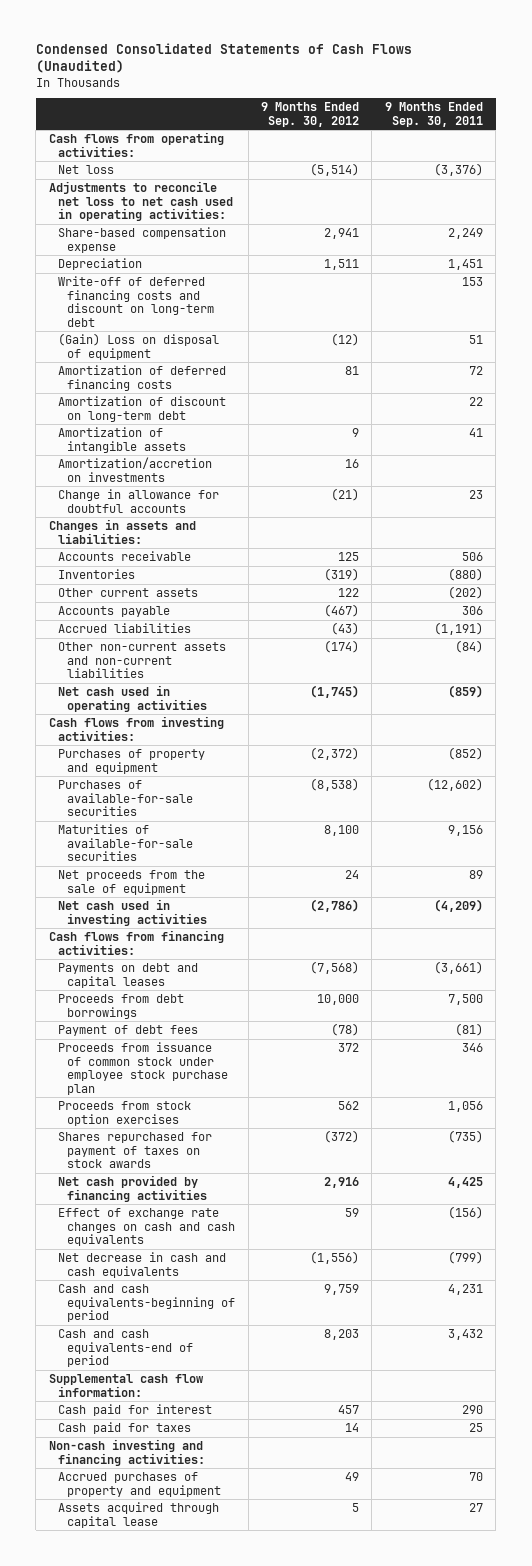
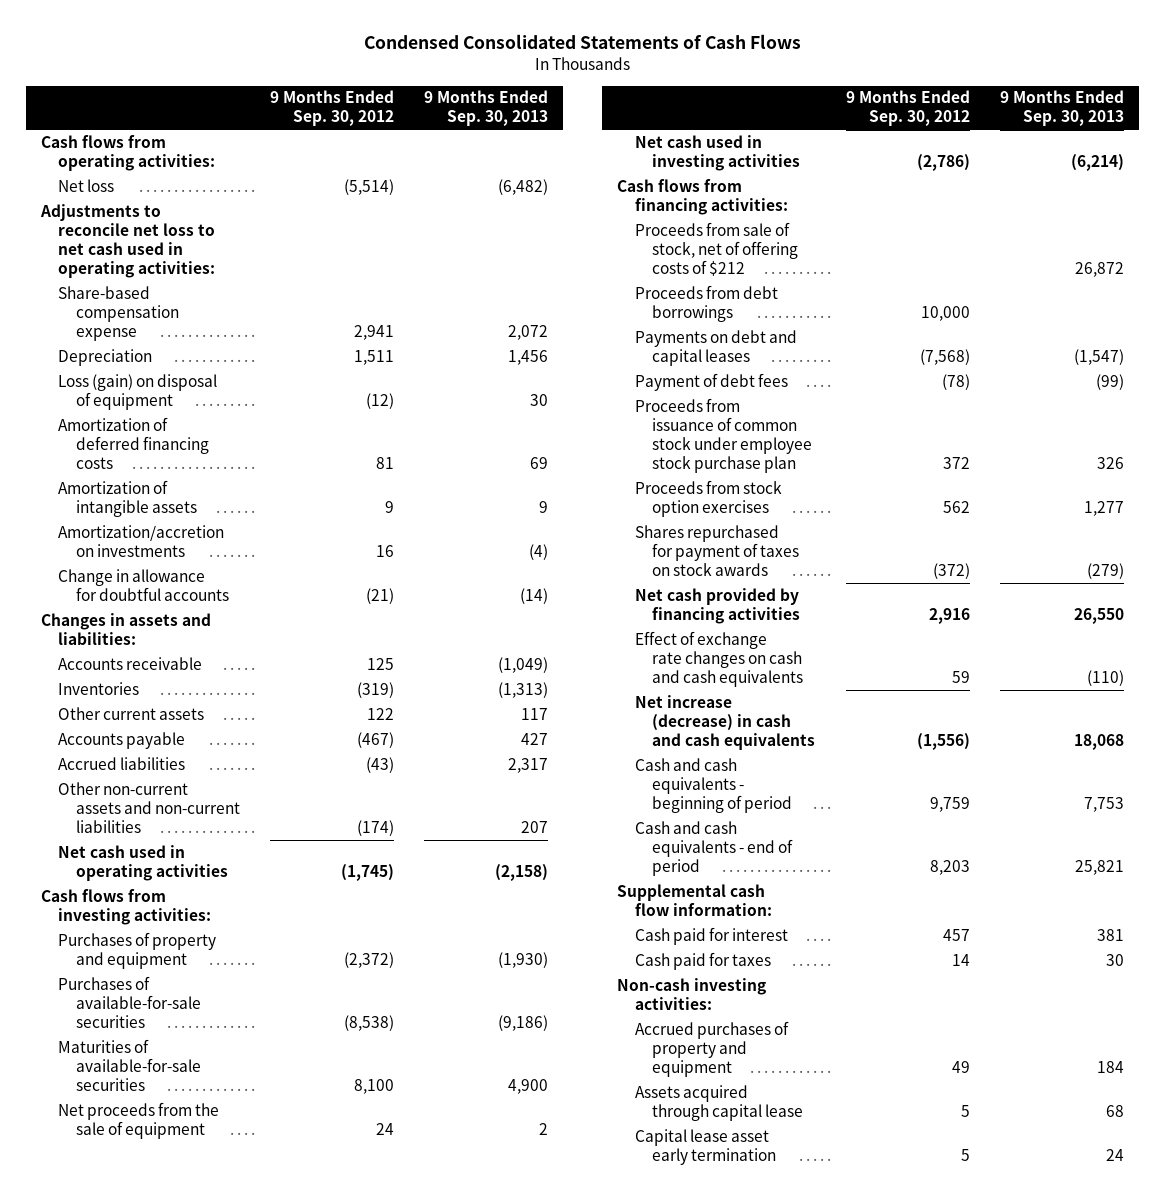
[35,42,412,74] Condensed Consolidated Statements of Cash Flows (Unaudited) -> [363,34,801,50] Condensed Consolidated Statements of Cash Flows
[384,102,483,127] 9 Months Ended Sep. 30, 2011 -> none
none -> [424,90,549,127] 9 Months Ended Sep. 30, 2013
[57,276,215,327] Write-off of deferred financing costs and discount on long-term debt -> none
[57,333,219,360] (Gain) Loss on disposal of equipment -> [58,373,218,410] Loss (gain) on disposal of equipment
[57,396,226,422] Amortization of discount on long-term debt -> none
none -> [634,221,799,276] Proceeds from sale of stock, net of offering costs of $212
[57,963,198,988] Payments on debt and capital leases -> [634,329,797,366] Payments on debt and capital leases
[57,1252,226,1278] Net decrease in cash and cash equivalents -> [634,694,816,750] Net increase (decrease) in cash and cash equivalents
[57,1284,236,1323] Cash and cash equivalents-beginning of period -> [634,757,793,813] Cash and cash equivalents - beginning of period
[57,1329,194,1368] Cash and cash equivalents-end of period -> [634,820,794,876] Cash and cash equivalents - end of period
[48,1439,205,1466] Non-cash investing and financing activities: -> [616,977,766,1010] Non-cash investing activities:
none -> [634,1128,777,1165] Capital lease asset early termination

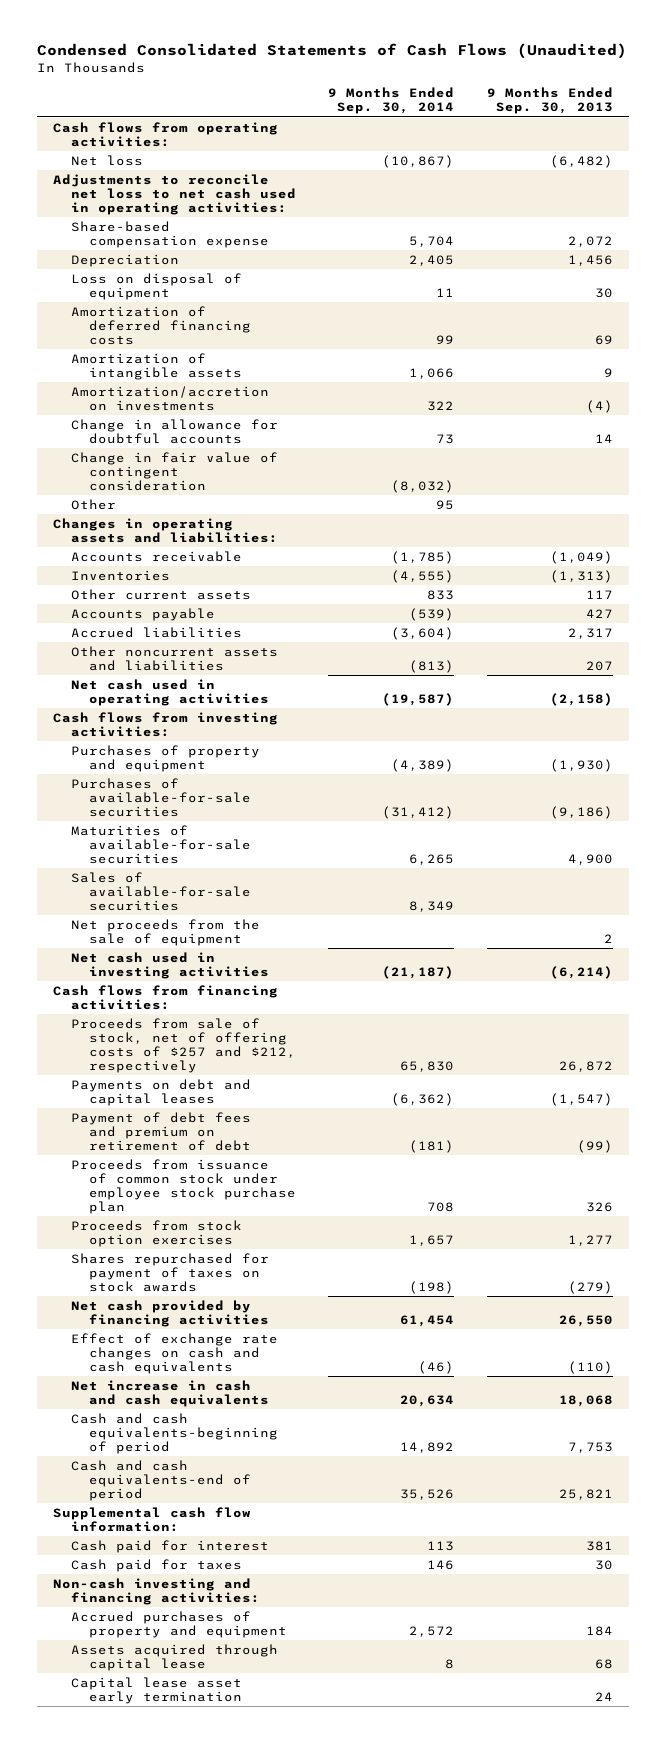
[363,34,801,50] Condensed Consolidated Statements of Cash Flows -> [36,43,627,60] Condensed Consolidated Statements of Cash Flows (Unaudited)
[270,90,395,127] 9 Months Ended Sep. 30, 2012 -> none
none -> [328,87,455,115] 9 Months Ended Sep. 30, 2014
[58,373,218,410] Loss (gain) on disposal of equipment -> [70,272,242,300] Loss on disposal of equipment
[520,587,549,604] (14) -> [594,433,613,443] 14
none -> [70,451,278,491] Change in fair value of contingent consideration
none -> [70,498,116,510] Other
[40,612,211,645] Changes in assets and liabilities: -> [52,517,278,543] Changes in operating assets and liabilities:
[58,781,241,833] Other non-current assets and non-current liabilities -> [70,645,278,671] Other noncurrent assets and liabilities
none -> [70,871,251,911] Sales of available-for-sale securities
[634,284,778,322] Proceeds from debt borrowings -> none
[634,221,799,276] Proceeds from sale of stock, net of offering costs of $212 -> [70,1017,296,1073] Proceeds from sale of stock, net of offering costs of $257 and $212, respectively
[634,372,788,391] Payment of debt fees -> [70,1111,251,1151] Payment of debt fees and premium on retirement of debt
[634,694,816,750] Net increase (decrease) in cash and cash equivalents -> [70,1379,269,1407] Net increase in cash and cash equivalents
[634,757,793,813] Cash and cash equivalents - beginning of period -> [70,1412,278,1454] Cash and cash equivalents-beginning of period
[634,820,794,876] Cash and cash equivalents - end of period -> [70,1459,251,1501] Cash and cash equivalents-end of period
[616,977,766,1010] Non-cash investing activities: -> [52,1577,260,1605] Non-cash investing and financing activities:

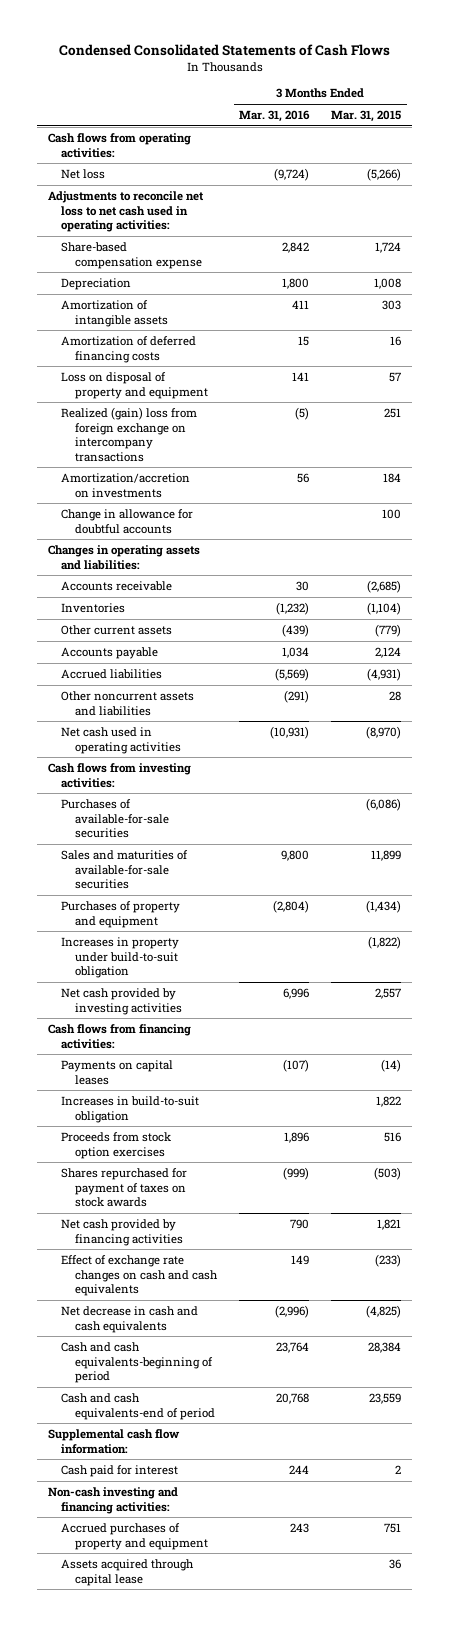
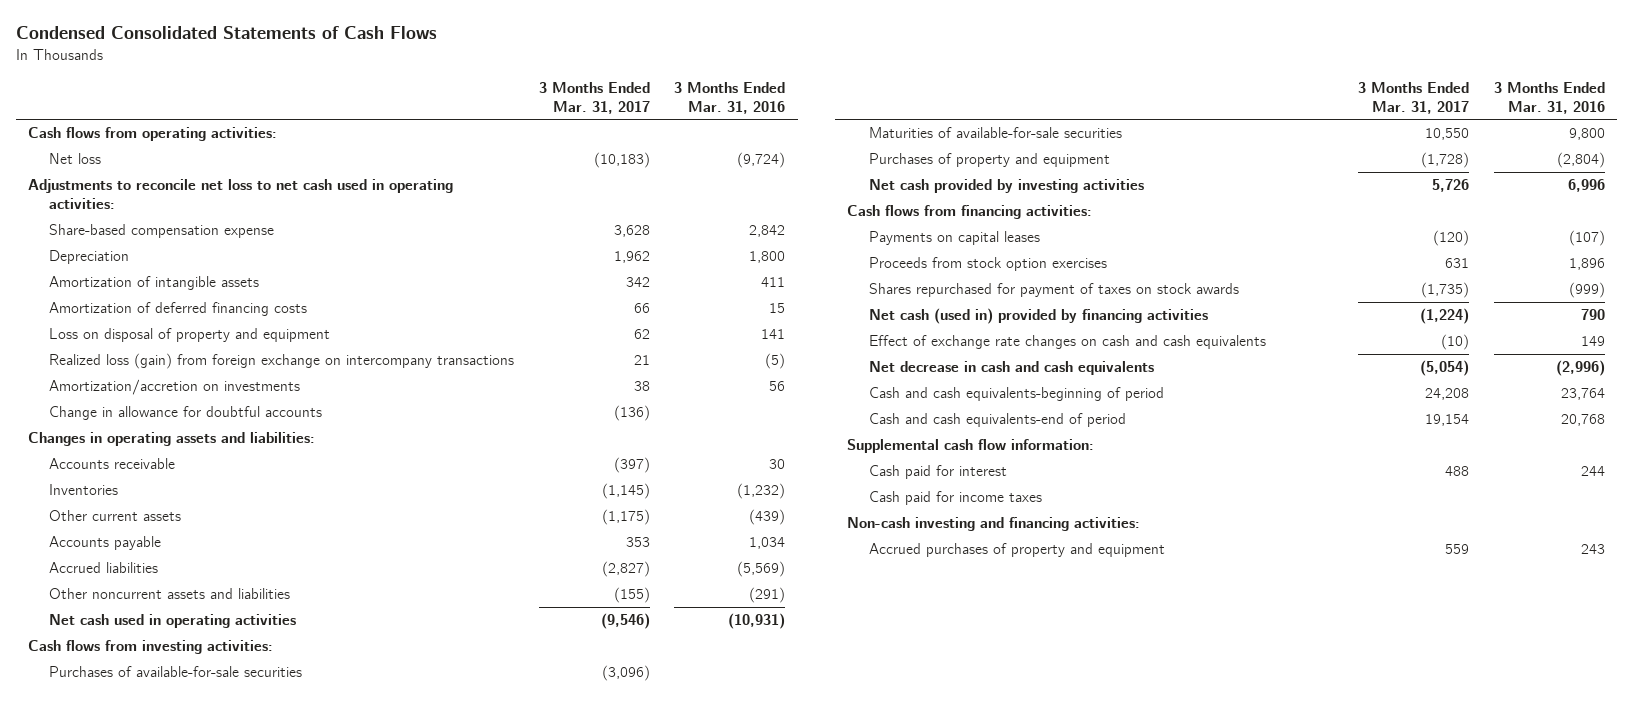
[331,110,402,123] Mar. 31, 2015 -> none
none -> [538,81,650,114] 3 Months Ended Mar. 31, 2017
[61,407,198,462] Realized (gain) loss from foreign exchange on intercompany transactions -> [49,353,515,370] Realized loss (gain) from foreign exchange on intercompany transactions
[61,850,189,890] Sales and maturities of available-for-sale securities -> [868,127,1122,139] Maturities of available-for-sale securities
[61,937,180,979] Increases in property under build-to-suit obligation -> none
[61,1096,200,1123] Increases in build-to-suit obligation -> none
[61,1219,184,1246] Net cash provided by financing activities -> [868,308,1208,325] Net cash (used in) provided by financing activities
none -> [868,491,1042,506] Cash paid for income taxes
[61,1559,195,1586] Assets acquired through capital lease -> none

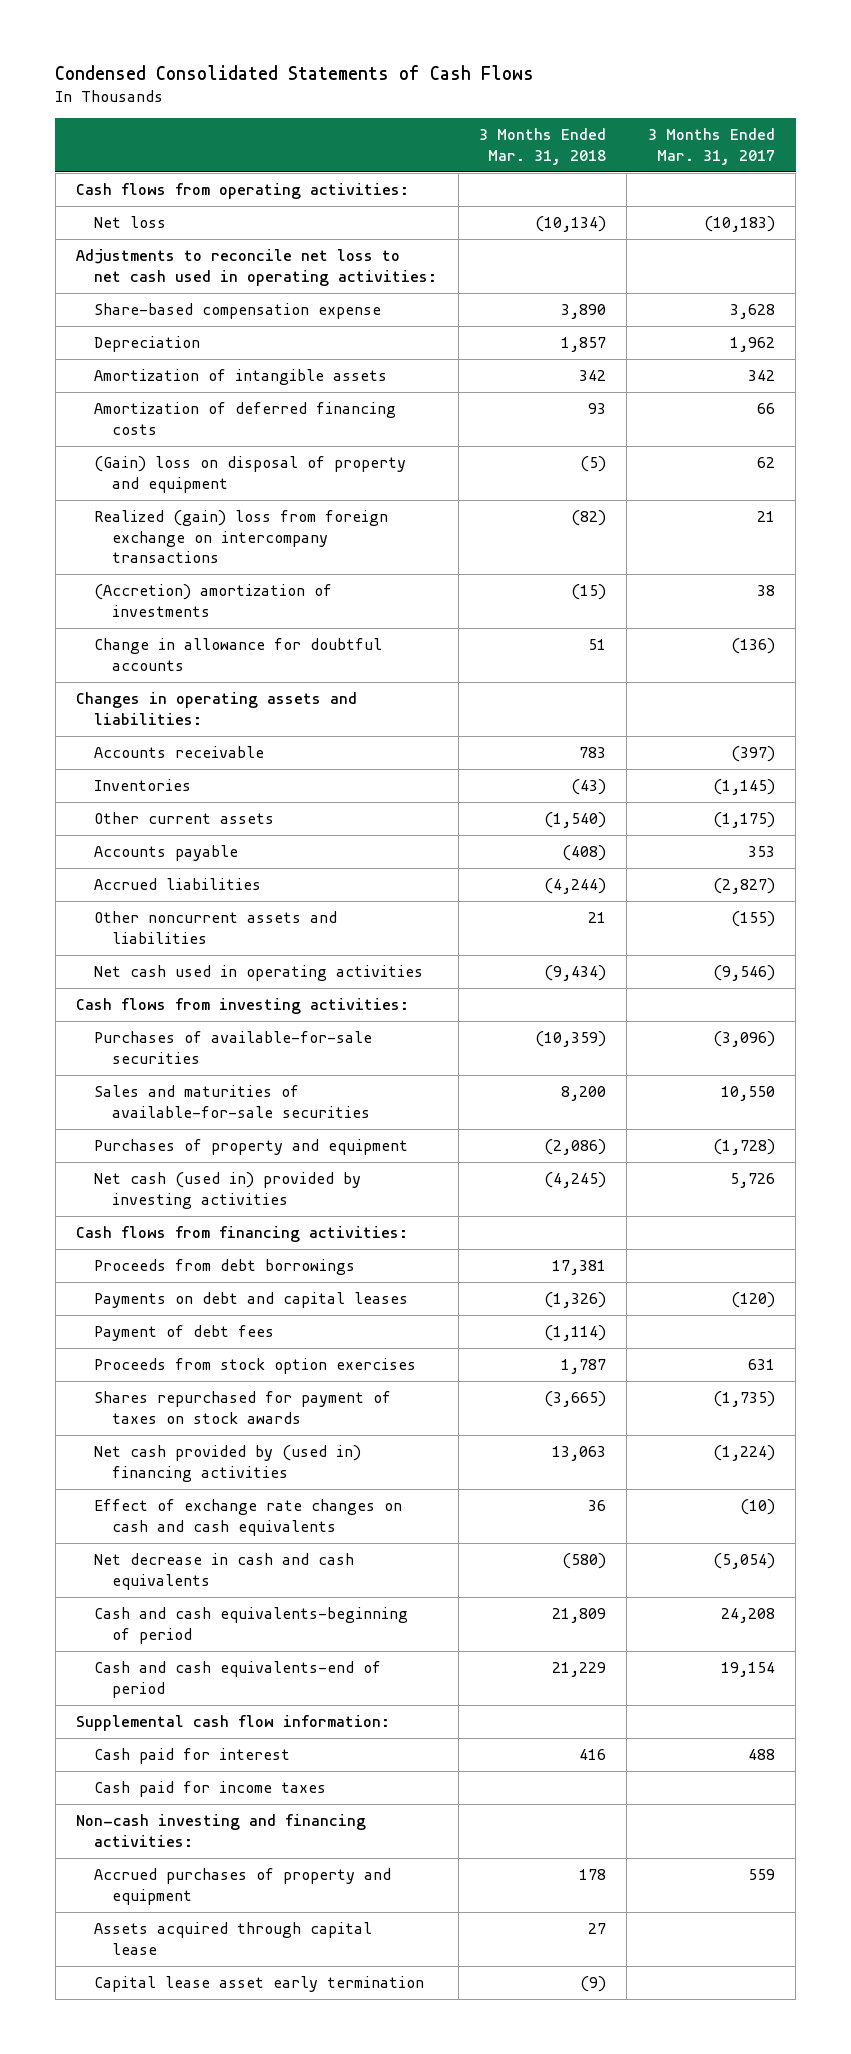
[674,81,786,114] 3 Months Ended Mar. 31, 2016 -> none
none -> [478,128,606,165] 3 Months Ended Mar. 31, 2018
[49,328,331,343] Loss on disposal of property and equipment -> [94,456,407,493] (Gain) loss on disposal of property and equipment
[49,353,515,370] Realized loss (gain) from foreign exchange on intercompany transactions -> [94,510,389,564] Realized (gain) loss from foreign exchange on intercompany transactions
[49,379,301,396] Amortization/accretion on investments -> [94,584,333,617] (Accretion) amortization of investments
[868,127,1122,139] Maturities of available-for-sale securities -> [94,1085,371,1118] Sales and maturities of available-for-sale securities
[868,179,1144,194] Net cash provided by investing activities -> [94,1172,362,1209] Net cash (used in) provided by investing activities
none -> [94,1259,356,1276] Proceeds from debt borrowings
[868,231,1040,246] Payments on capital leases -> [94,1292,409,1309] Payments on debt and capital leases
none -> [94,1325,275,1342] Payment of debt fees
[868,308,1208,325] Net cash (used in) provided by financing activities -> [94,1445,362,1482] Net cash provided by (used in) financing activities
none -> [94,1922,373,1955] Assets acquired through capital lease
none -> [94,1976,425,1993] Capital lease asset early termination

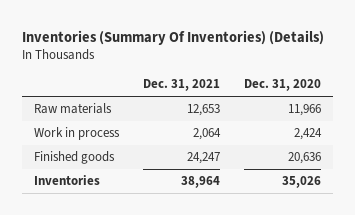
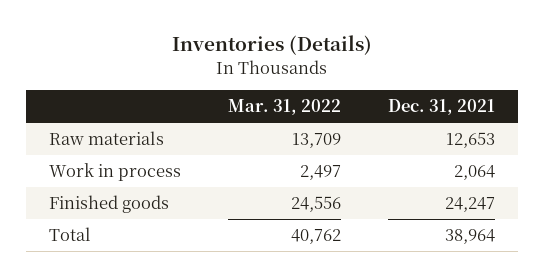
[22,29,325,45] Inventories (Summary Of Inventories) (Details) -> [171,35,372,56] Inventories (Details)
[244,79,322,92] Dec. 31, 2020 -> none
none -> [227,99,341,116] Mar. 31, 2022
[34,175,101,186] Inventories -> [49,227,92,242] Total

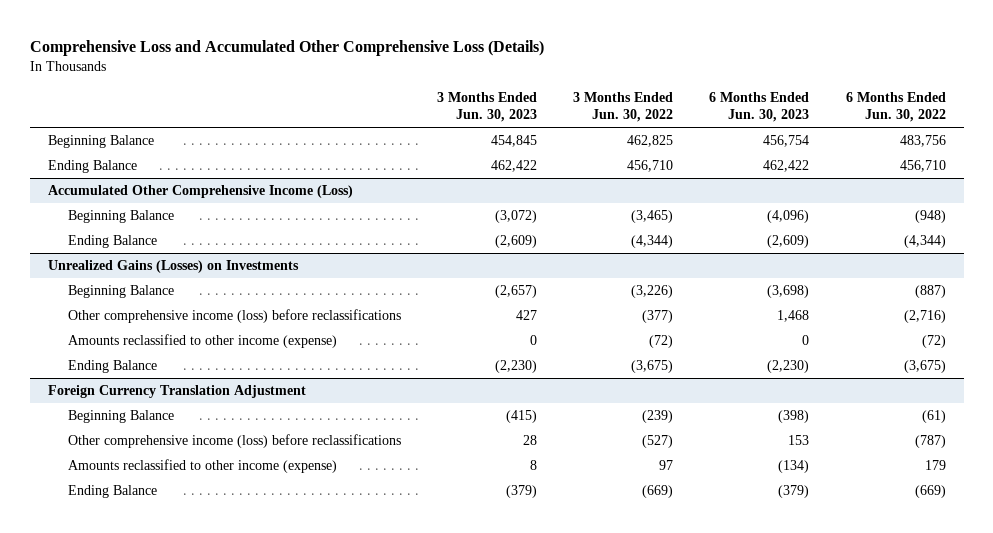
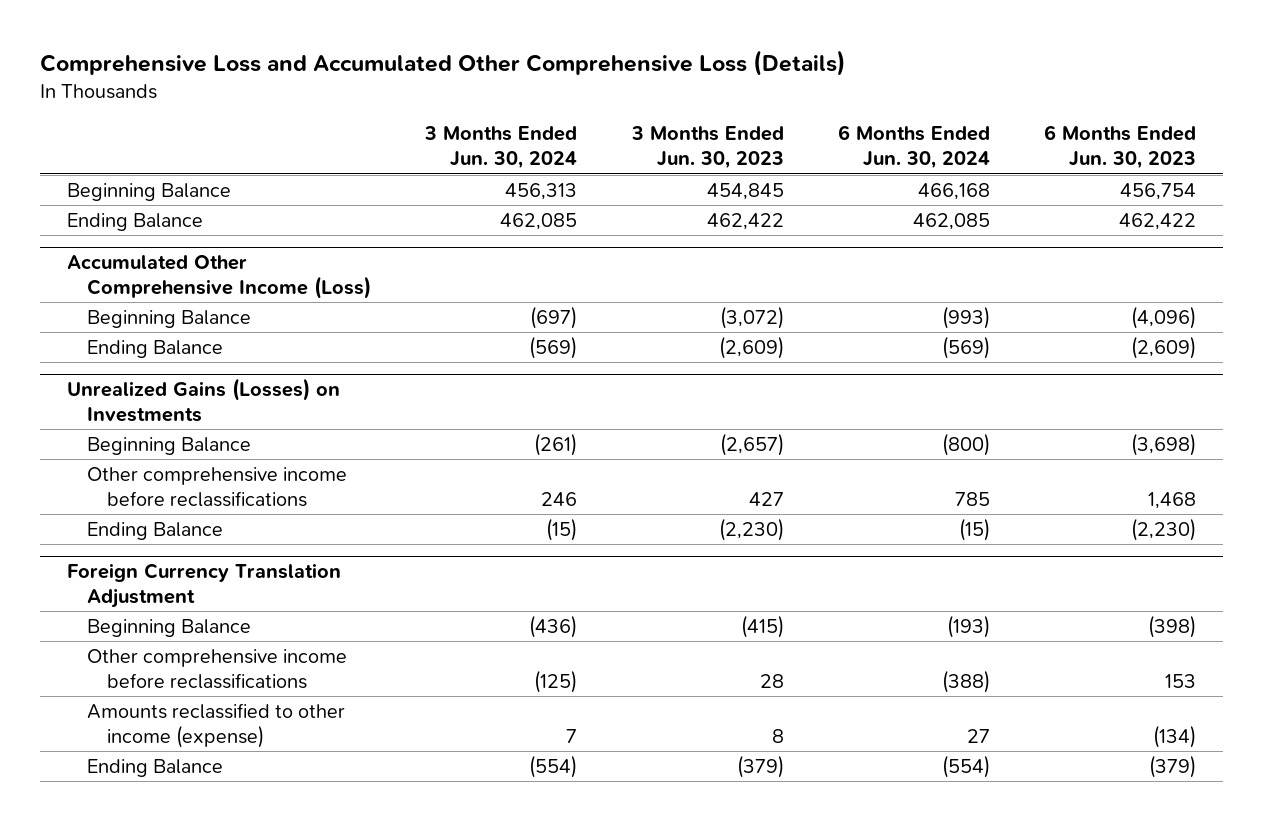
[573,92,674,123] 3 Months Ended Jun. 30, 2022 -> none
[845,92,946,123] 6 Months Ended Jun. 30, 2022 -> none
none -> [424,126,578,170] 3 Months Ended Jun. 30, 2024
none -> [837,125,990,170] 6 Months Ended Jun. 30, 2024
[68,334,338,349] Amounts reclassified to other income (expense) -> none
[68,309,402,324] Other comprehensive income (loss) before reclassifications -> [87,466,348,507] Other comprehensive income before reclassifications
[68,434,402,449] Other comprehensive income (loss) before reclassifications -> [87,648,348,689] Other comprehensive income before reclassifications

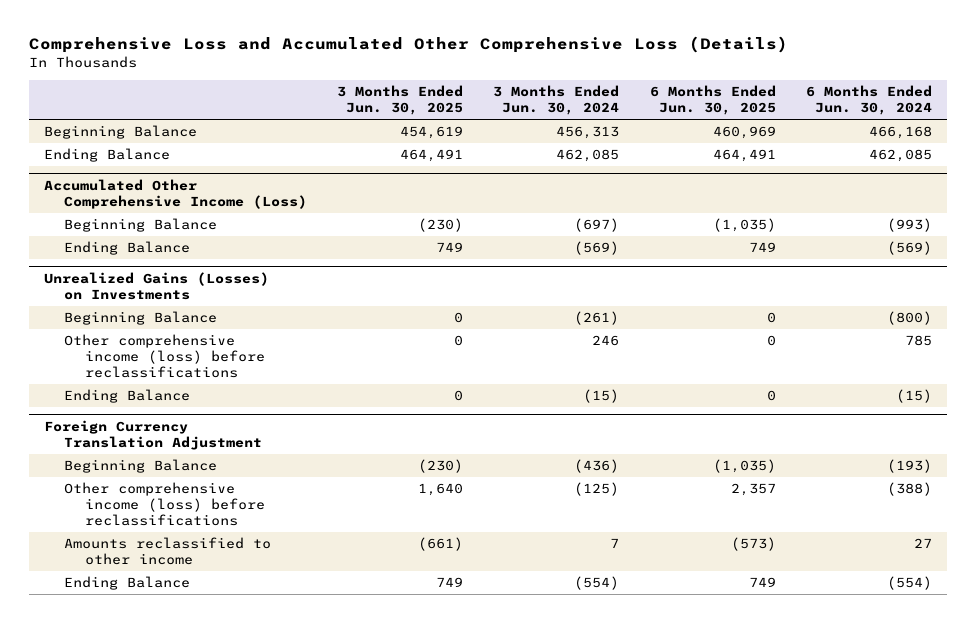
[630,126,784,170] 3 Months Ended Jun. 30, 2023 -> none
[1044,125,1197,170] 6 Months Ended Jun. 30, 2023 -> none
none -> [337,85,464,116] 3 Months Ended Jun. 30, 2025
none -> [649,85,776,116] 6 Months Ended Jun. 30, 2025
[87,466,348,507] Other comprehensive income before reclassifications -> [64,334,265,379] Other comprehensive income (loss) before reclassifications
[87,648,348,689] Other comprehensive income before reclassifications -> [64,482,265,527] Other comprehensive income (loss) before reclassifications
[87,702,346,748] Amounts reclassified to other income (expense) -> [64,537,272,566] Amounts reclassified to other income

